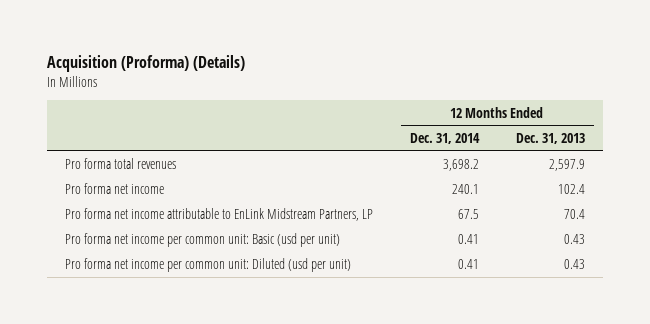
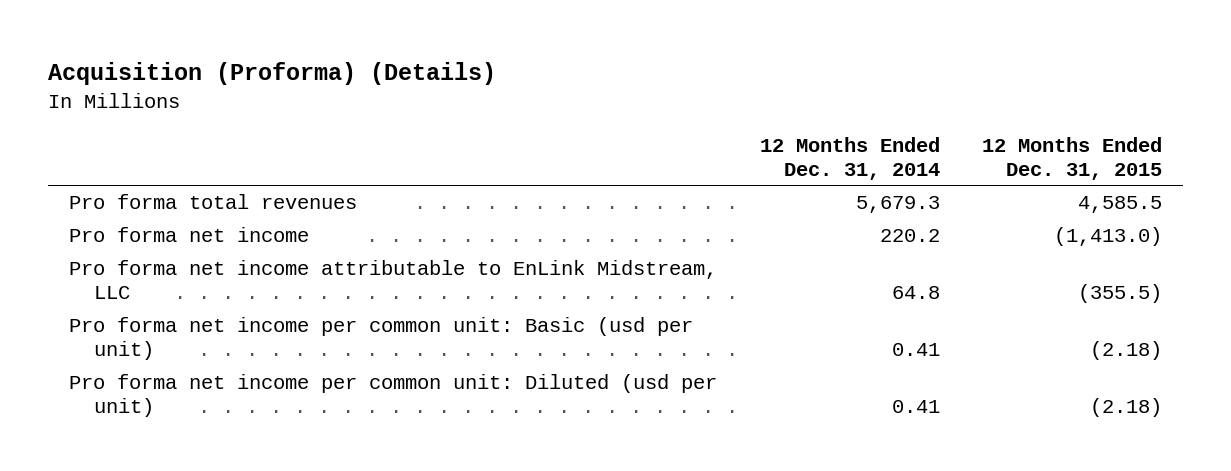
[515,133,585,145] Dec. 31, 2013 -> none
none -> [982,136,1163,180] 12 Months Ended Dec. 31, 2015
[442,159,479,172] 3,698.2 -> [855,196,940,214] 5,679.3
[451,184,479,195] 240.1 -> [879,229,940,243] 220.2
[64,208,373,222] Pro forma net income attributable to EnLink Midstream Partners, LP -> [69,260,718,300] Pro forma net income attributable to EnLink Midstream, LLC
[457,209,479,220] 67.5 -> [891,286,940,300] 64.8

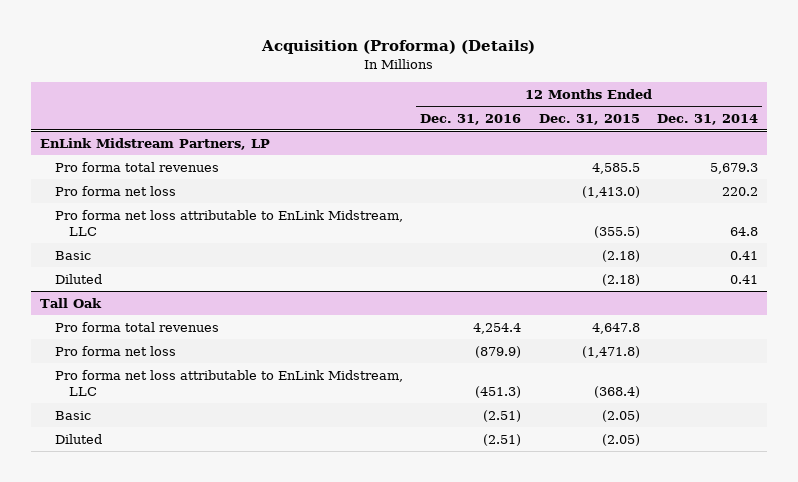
none -> [420,113,522,125] Dec. 31, 2016
none -> [39,137,270,150] EnLink Midstream Partners, LP
[69,227,310,243] Pro forma net income -> [54,185,176,196] Pro forma net loss
[69,260,718,300] Pro forma net income attributable to EnLink Midstream, LLC -> [54,209,403,236] Pro forma net loss attributable to EnLink Midstream, LLC
[69,317,694,361] Pro forma net income per common unit: Basic (usd per unit) -> [54,250,91,260] Basic
[69,374,718,418] Pro forma net income per common unit: Diluted (usd per unit) -> [54,273,102,284] Diluted
none -> [39,297,102,308] Tall Oak
none -> [54,321,219,332] Pro forma total revenues
none -> [54,345,176,356] Pro forma net loss
none -> [54,369,403,396] Pro forma net loss attributable to EnLink Midstream, LLC
none -> [54,410,91,420] Basic
none -> [54,433,102,444] Diluted

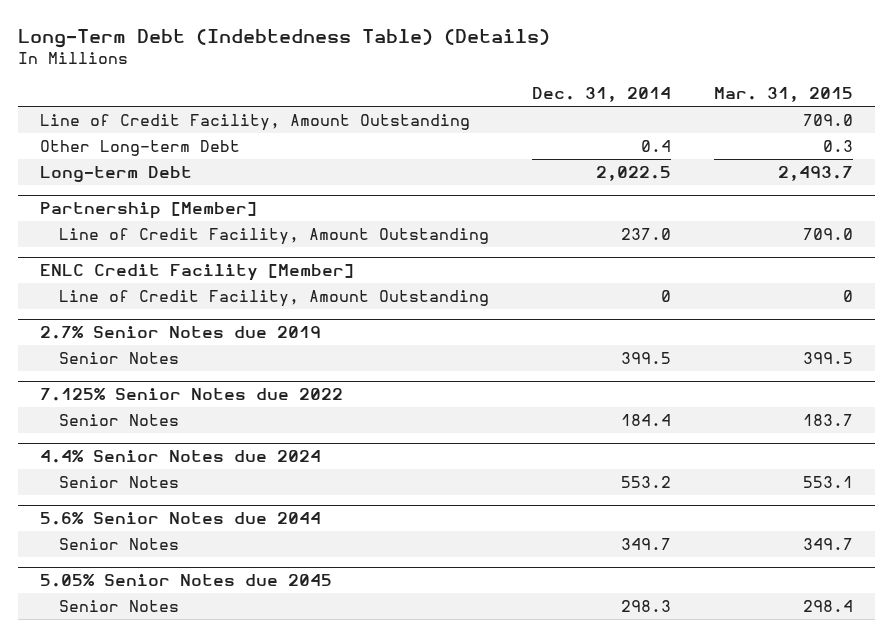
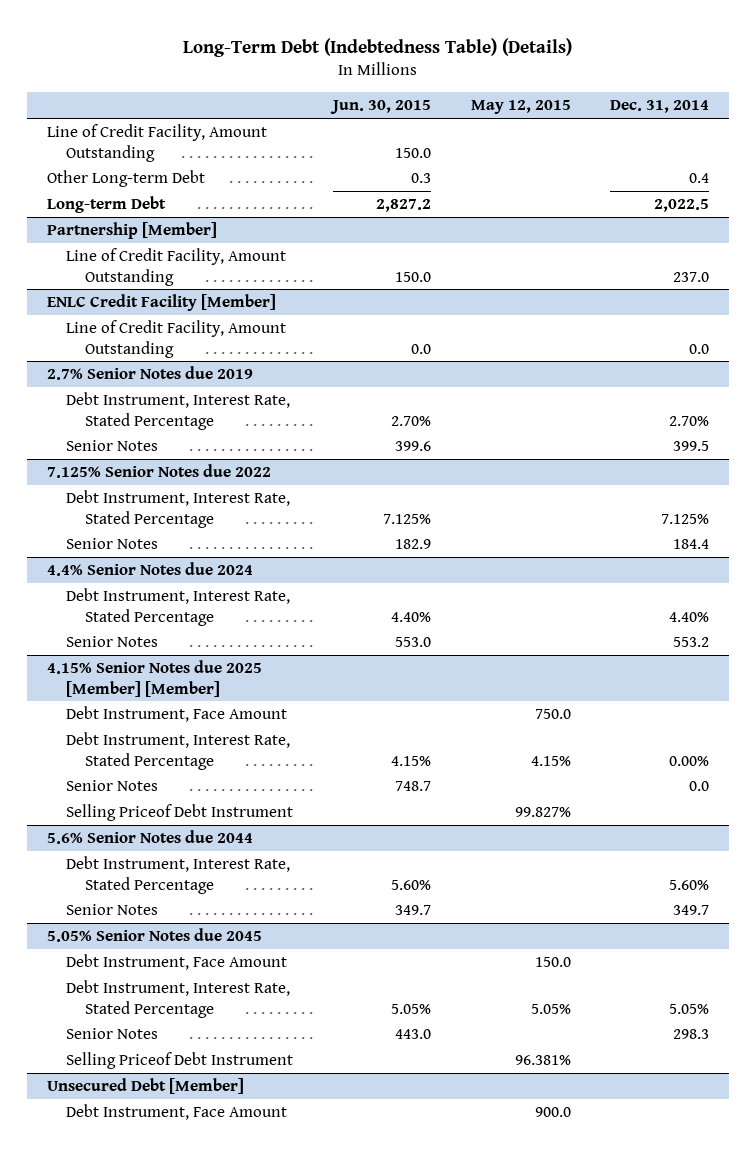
[714,86,854,102] Mar. 31, 2015 -> none
none -> [329,100,431,115] Jun. 30, 2015
none -> [470,100,571,115] May 12, 2015
[661,290,672,303] 0 -> [689,343,710,354] 0.0
none -> [66,392,291,430] Debt Instrument, Interest Rate, Stated Percentage
none -> [66,490,291,528] Debt Instrument, Interest Rate, Stated Percentage
none -> [66,588,291,626] Debt Instrument, Interest Rate, Stated Percentage
none -> [47,660,263,697] 4.15% Senior Notes due 2025 [Member] [Member]
none -> [66,706,288,723] Debt Instrument, Face Amount
none -> [66,732,291,770] Debt Instrument, Interest Rate, Stated Percentage
none -> [66,780,159,792] Senior Notes
none -> [66,804,294,822] Selling Priceof Debt Instrument
none -> [66,856,291,894] Debt Instrument, Interest Rate, Stated Percentage
none -> [66,954,288,971] Debt Instrument, Face Amount
none -> [66,980,291,1018] Debt Instrument, Interest Rate, Stated Percentage
none -> [66,1052,294,1070] Selling Priceof Debt Instrument
none -> [47,1078,245,1095] Unsecured Debt [Member]
none -> [66,1104,288,1121] Debt Instrument, Face Amount

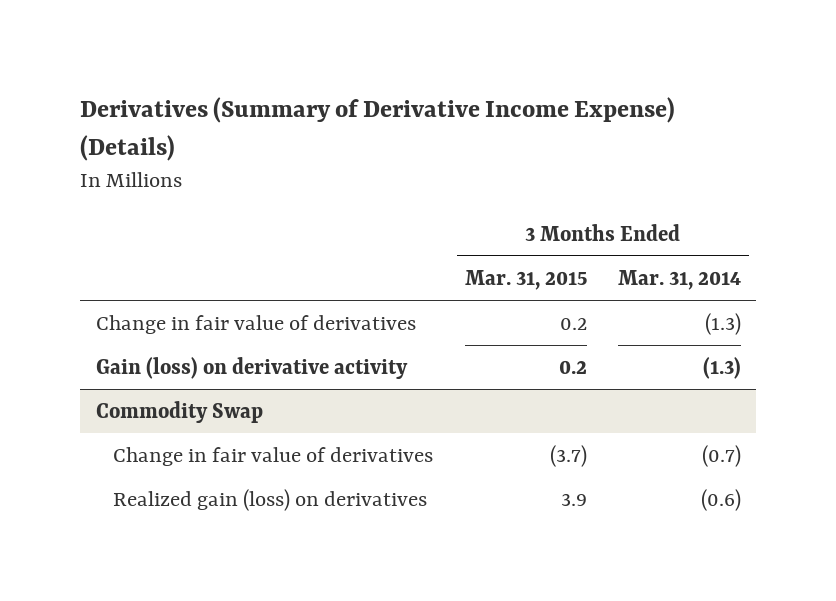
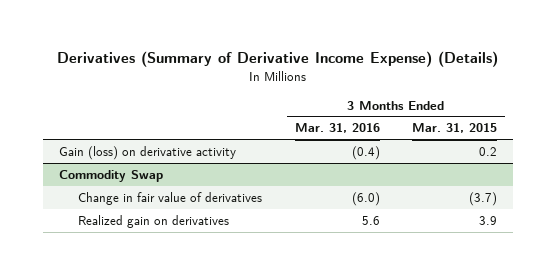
[617,269,741,290] Mar. 31, 2014 -> none
none -> [294,123,380,134] Mar. 31, 2016
[95,315,416,335] Change in fair value of derivatives -> none
[113,489,428,512] Realized gain (loss) on derivatives -> [78,214,230,228] Realized gain on derivatives

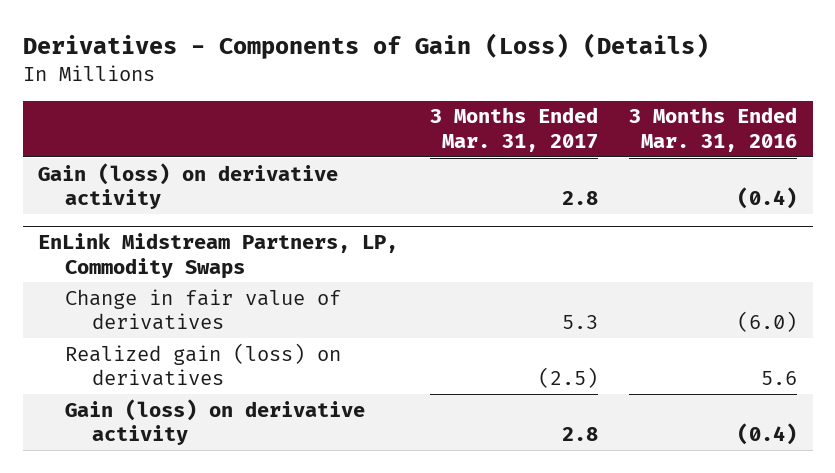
[57,51,499,68] Derivatives (Summary of Derivative Income Expense) (Details) -> [22,32,709,59] Derivatives - Components of Gain (Loss) (Details)
[412,123,498,134] Mar. 31, 2015 -> none
none -> [429,107,598,153] 3 Months Ended Mar. 31, 2017
[59,169,164,182] Commodity Swap -> none
none -> [38,232,399,279] EnLink Midstream Partners, LP, Commodity Swaps
[78,214,230,228] Realized gain on derivatives -> [65,342,342,387] Realized gain (loss) on derivatives
none -> [65,398,366,446] Gain (loss) on derivative activity

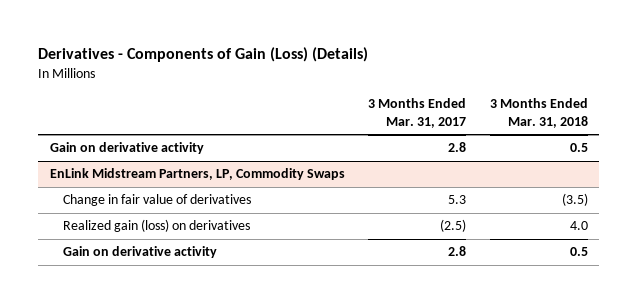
[629,107,798,153] 3 Months Ended Mar. 31, 2016 -> none
none -> [489,98,588,128] 3 Months Ended Mar. 31, 2018
[38,162,339,210] Gain (loss) on derivative activity -> [50,142,205,155] Gain on derivative activity
[65,398,366,446] Gain (loss) on derivative activity -> [63,246,218,259] Gain on derivative activity

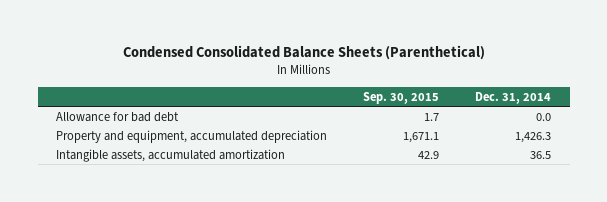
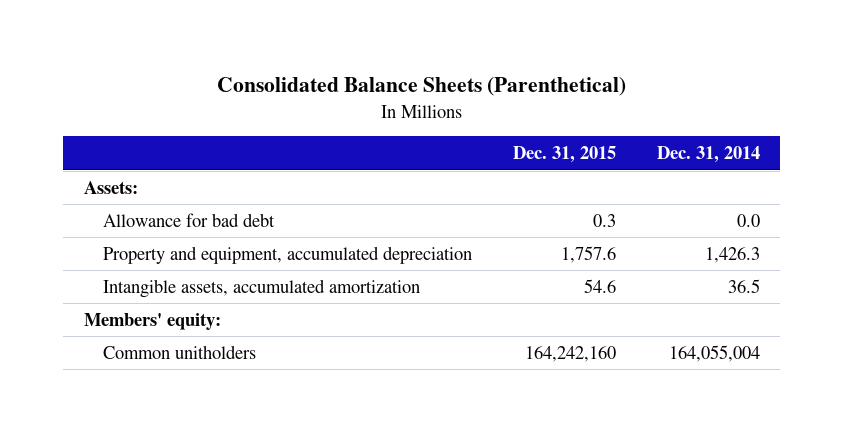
[122,45,485,61] Condensed Consolidated Balance Sheets (Parenthetical) -> [216,77,626,97] Consolidated Balance Sheets (Parenthetical)
[363,91,440,104] Sep. 30, 2015 -> none
none -> [512,146,616,164] Dec. 31, 2015
none -> [83,180,138,194] Assets:
none -> [83,312,221,330] Members' equity:
none -> [102,344,256,359] Common unitholders

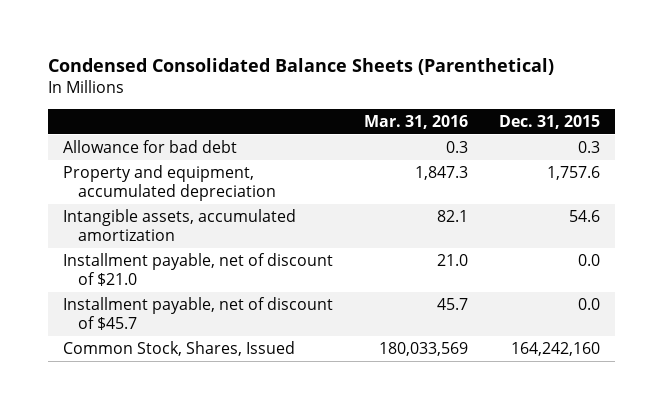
[216,77,626,97] Consolidated Balance Sheets (Parenthetical) -> [47,57,554,75] Condensed Consolidated Balance Sheets (Parenthetical)
[656,146,760,164] Dec. 31, 2014 -> none
none -> [363,114,468,129] Mar. 31, 2016
[83,180,138,194] Assets: -> none
[83,312,221,330] Members' equity: -> none
none -> [62,253,333,286] Installment payable, net of discount of $21.0
none -> [62,297,333,330] Installment payable, net of discount of $45.7
[102,344,256,359] Common unitholders -> [62,341,295,357] Common Stock, Shares, Issued

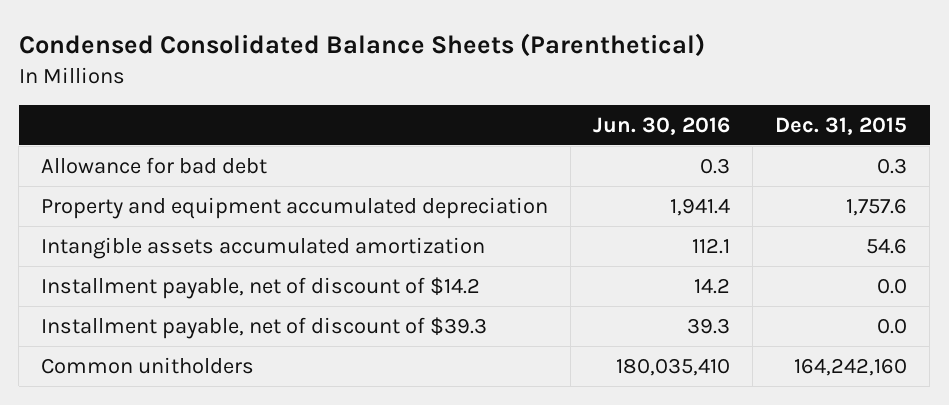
[363,114,468,129] Mar. 31, 2016 -> none
none -> [593,116,731,135] Jun. 30, 2016
[62,165,276,201] Property and equipment, accumulated depreciation -> [41,196,549,219] Property and equipment accumulated depreciation
[62,209,296,241] Intangible assets, accumulated amortization -> [41,236,486,259] Intangible assets accumulated amortization
[62,253,333,286] Installment payable, net of discount of $21.0 -> [41,276,481,299] Installment payable, net of discount of $14.2
[62,297,333,330] Installment payable, net of discount of $45.7 -> [41,316,488,339] Installment payable, net of discount of $39.3
[62,341,295,357] Common Stock, Shares, Issued -> [41,356,255,374] Common unitholders

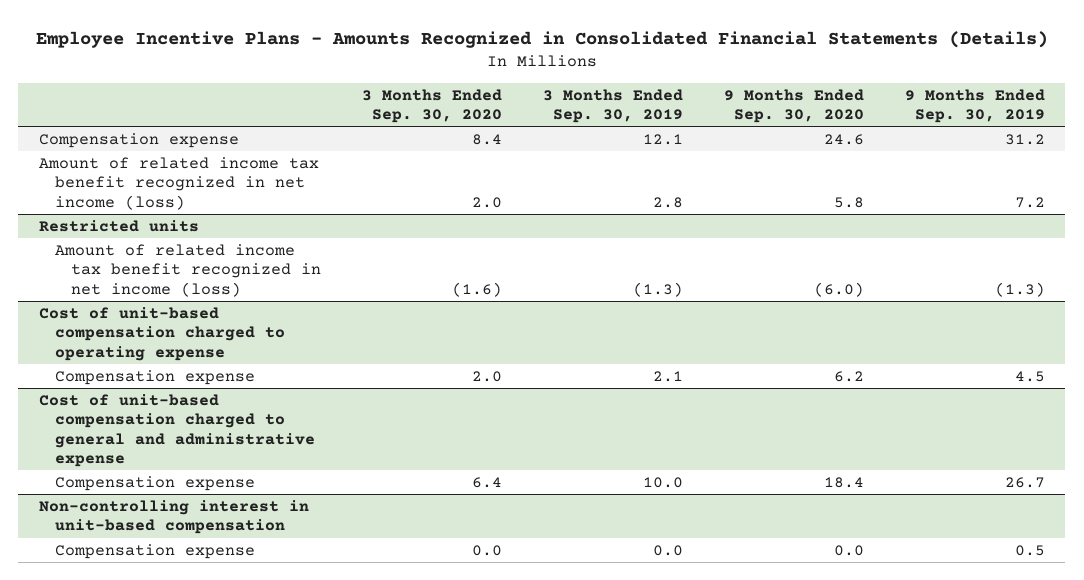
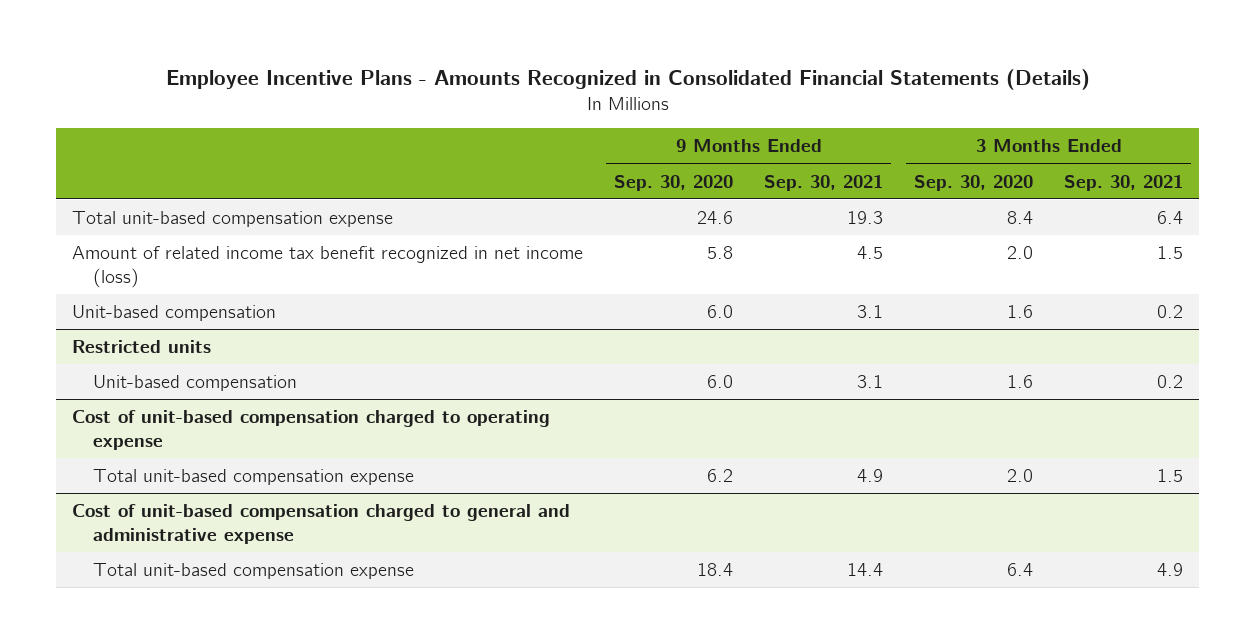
[543,88,684,124] 3 Months Ended Sep. 30, 2019 -> none
[904,88,1045,124] 9 Months Ended Sep. 30, 2019 -> none
none -> [764,174,884,191] Sep. 30, 2021
none -> [1064,174,1184,191] Sep. 30, 2021
[38,132,239,148] Compensation expense -> [71,211,393,228] Total unit-based compensation expense
none -> [71,305,276,322] Unit-based compensation
[54,243,322,297] Amount of related income tax benefit recognized in net income (loss) -> none
none -> [93,375,298,392] Unit-based compensation
[54,369,255,385] Compensation expense -> [93,469,415,486] Total unit-based compensation expense
[38,499,309,535] Non-controlling interest in unit-based compensation -> none
[54,543,255,559] Compensation expense -> none
[54,475,255,491] Compensation expense -> [93,563,415,580] Total unit-based compensation expense

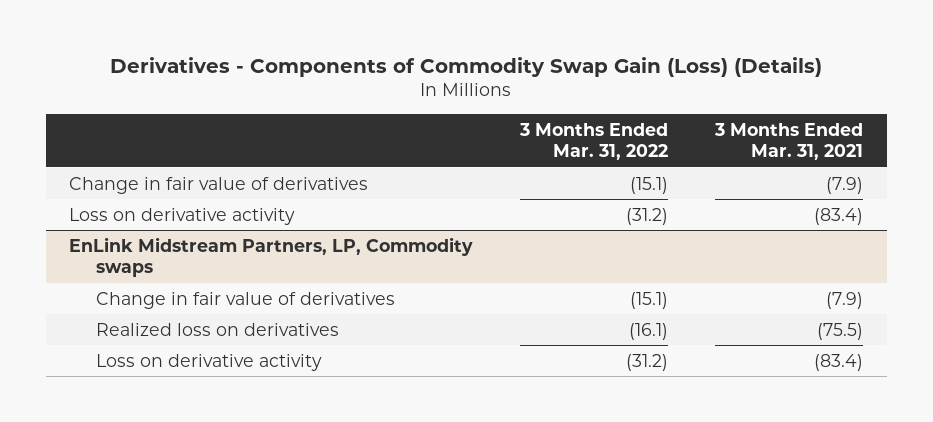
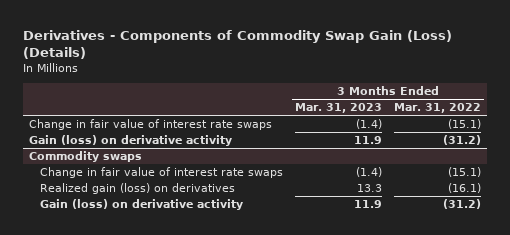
[714,122,864,161] 3 Months Ended Mar. 31, 2021 -> none
none -> [295,103,383,114] Mar. 31, 2023
[69,236,474,278] EnLink Midstream Partners, LP, Commodity swaps -> none
[69,176,369,194] Change in fair value of derivatives -> [29,118,273,130] Change in fair value of interest rate swaps
[69,207,296,225] Loss on derivative activity -> [29,134,233,146] Gain (loss) on derivative activity
none -> [29,150,143,162] Commodity swaps
[96,291,396,309] Change in fair value of derivatives -> [40,166,284,178] Change in fair value of interest rate swaps
[96,322,340,336] Realized loss on derivatives -> [40,182,236,194] Realized gain (loss) on derivatives
[96,353,323,371] Loss on derivative activity -> [40,198,244,210] Gain (loss) on derivative activity

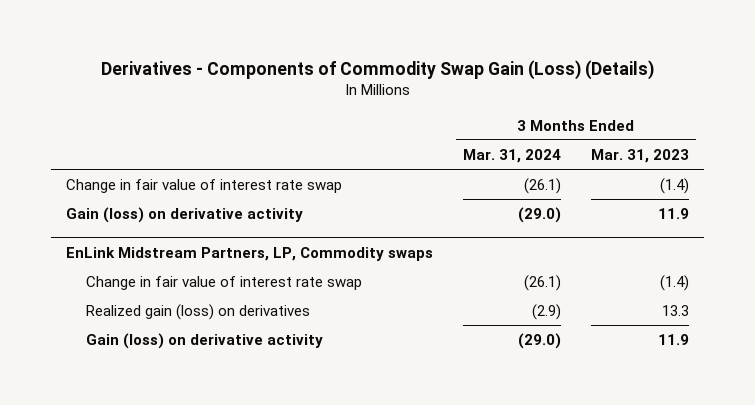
[394,103,482,114] Mar. 31, 2022 -> none
none -> [463,148,562,163] Mar. 31, 2024
[29,118,273,130] Change in fair value of interest rate swaps -> [66,179,343,194] Change in fair value of interest rate swap
[29,150,143,162] Commodity swaps -> none
none -> [66,246,434,261] EnLink Midstream Partners, LP, Commodity swaps
[40,166,284,178] Change in fair value of interest rate swaps -> [85,276,362,291] Change in fair value of interest rate swap

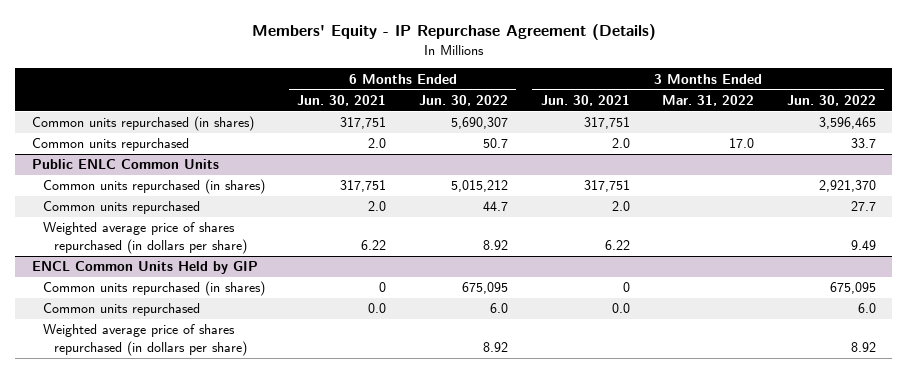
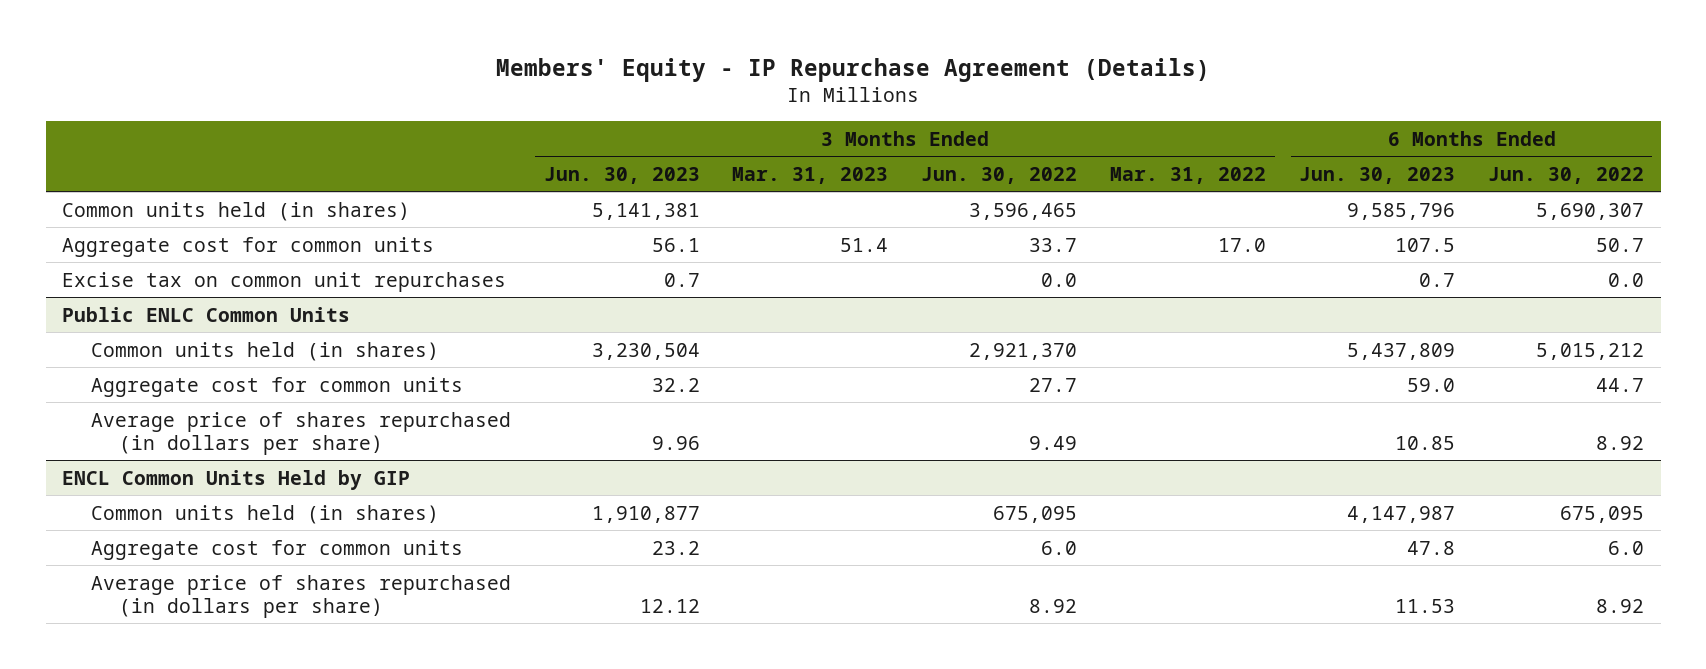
[297,94,387,106] Jun. 30, 2021 -> none
[540,94,630,106] Jun. 30, 2021 -> none
none -> [543,166,700,184] Jun. 30, 2023
none -> [732,166,889,184] Mar. 31, 2023
none -> [1299,166,1456,184] Jun. 30, 2023
[31,116,254,132] Common units repurchased (in shares) -> [62,201,411,221] Common units held (in shares)
[31,138,189,152] Common units repurchased -> [62,236,435,257] Aggregate cost for common units
none -> [62,271,507,292] Excise tax on common unit repurchases
[42,179,265,195] Common units repurchased (in shares) -> [90,341,439,361] Common units held (in shares)
[42,201,200,215] Common units repurchased -> [90,376,463,397] Aggregate cost for common units
[42,222,247,254] Weighted average price of shares repurchased (in dollars per share) -> [90,411,511,455] Average price of shares repurchased (in dollars per share)
[42,281,265,297] Common units repurchased (in shares) -> [90,504,439,524] Common units held (in shares)
[42,303,200,317] Common units repurchased -> [90,539,463,560] Aggregate cost for common units
[42,324,247,356] Weighted average price of shares repurchased (in dollars per share) -> [90,574,511,618] Average price of shares repurchased (in dollars per share)

